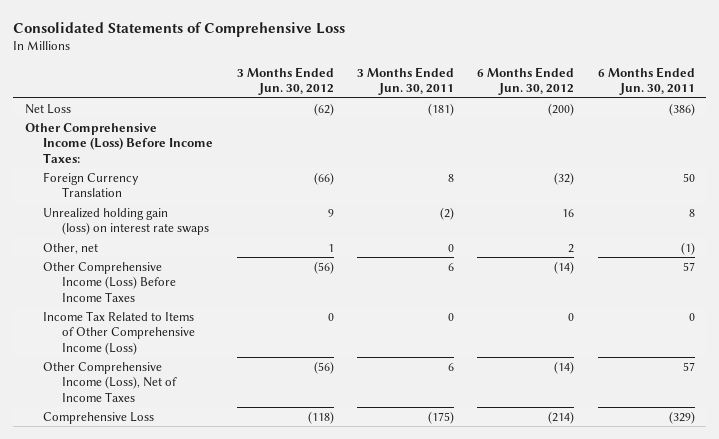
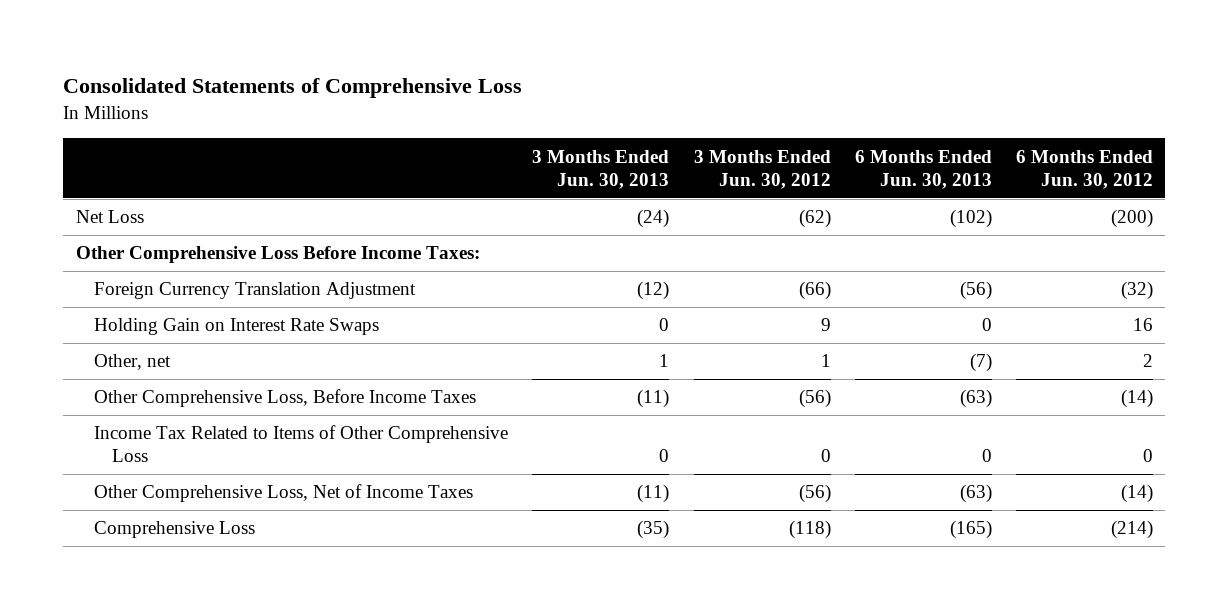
[356,66,454,96] 3 Months Ended Jun. 30, 2011 -> none
[597,66,695,96] 6 Months Ended Jun. 30, 2011 -> none
none -> [532,149,670,189] 3 Months Ended Jun. 30, 2013
none -> [854,149,992,189] 6 Months Ended Jun. 30, 2013
[24,122,214,163] Other Comprehensive Income (Loss) Before Income Taxes: -> [75,246,480,264] Other Comprehensive Loss Before Income Taxes:
[43,171,140,198] Foreign Currency Translation -> [94,282,417,300] Foreign Currency Translation Adjustment
[43,207,209,236] Unrealized holding gain (loss) on interest rate swaps -> [94,318,380,336] Holding Gain on Interest Rate Swaps
[43,261,176,302] Other Comprehensive Income (Loss) Before Income Taxes -> [94,389,477,408] Other Comprehensive Loss, Before Income Taxes
[43,310,195,355] Income Tax Related to Items of Other Comprehensive Income (Loss) -> [94,425,509,463] Income Tax Related to Items of Other Comprehensive Loss
[43,361,177,402] Other Comprehensive Income (Loss), Net of Income Taxes -> [94,484,474,503] Other Comprehensive Loss, Net of Income Taxes

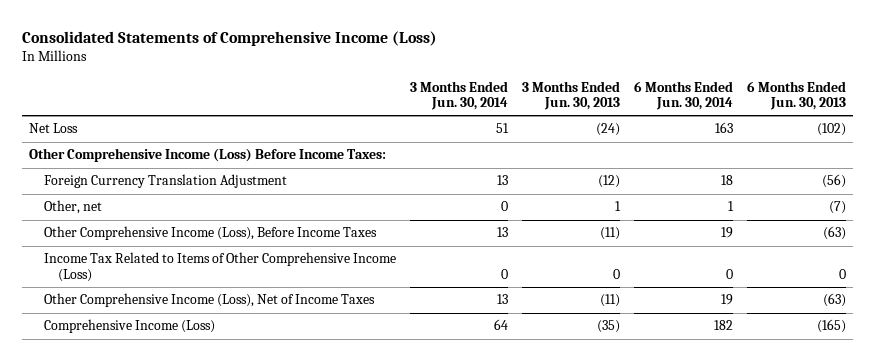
[63,78,523,99] Consolidated Statements of Comprehensive Loss -> [22,30,438,46] Consolidated Statements of Comprehensive Income (Loss)
[693,149,831,189] 3 Months Ended Jun. 30, 2012 -> none
[1016,149,1154,189] 6 Months Ended Jun. 30, 2012 -> none
none -> [409,80,508,110] 3 Months Ended Jun. 30, 2014
none -> [633,80,733,110] 6 Months Ended Jun. 30, 2014
[75,246,480,264] Other Comprehensive Loss Before Income Taxes: -> [29,148,387,163] Other Comprehensive Income (Loss) Before Income Taxes:
[94,318,380,336] Holding Gain on Interest Rate Swaps -> none
[94,389,477,408] Other Comprehensive Loss, Before Income Taxes -> [43,226,377,241] Other Comprehensive Income (Loss), Before Income Taxes
[94,425,509,463] Income Tax Related to Items of Other Comprehensive Loss -> [43,252,396,282] Income Tax Related to Items of Other Comprehensive Income (Loss)
[94,484,474,503] Other Comprehensive Loss, Net of Income Taxes -> [43,293,375,308] Other Comprehensive Income (Loss), Net of Income Taxes
[94,521,256,539] Comprehensive Loss -> [43,319,215,334] Comprehensive Income (Loss)

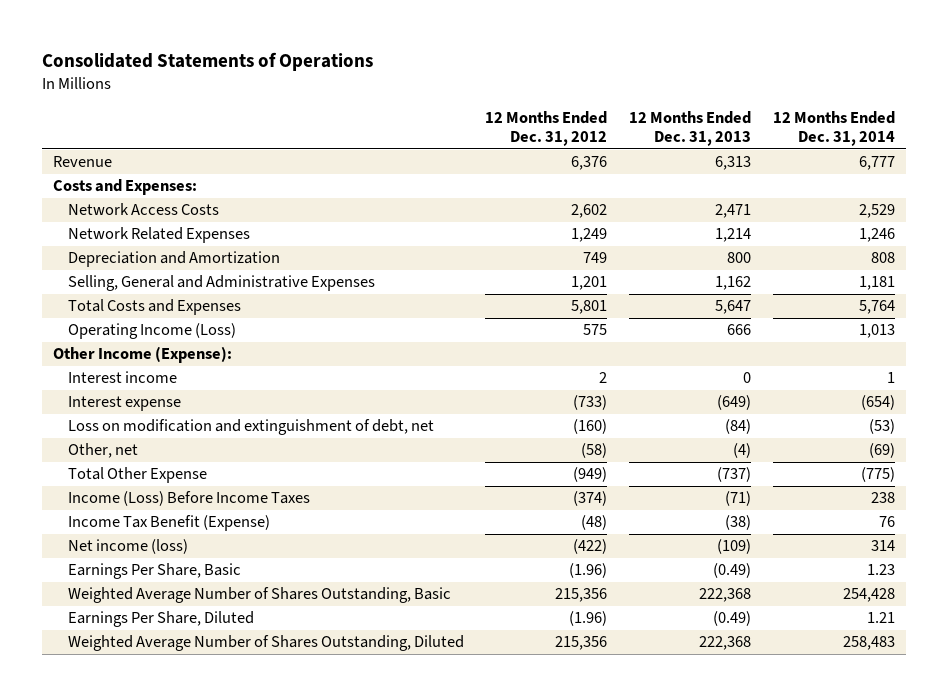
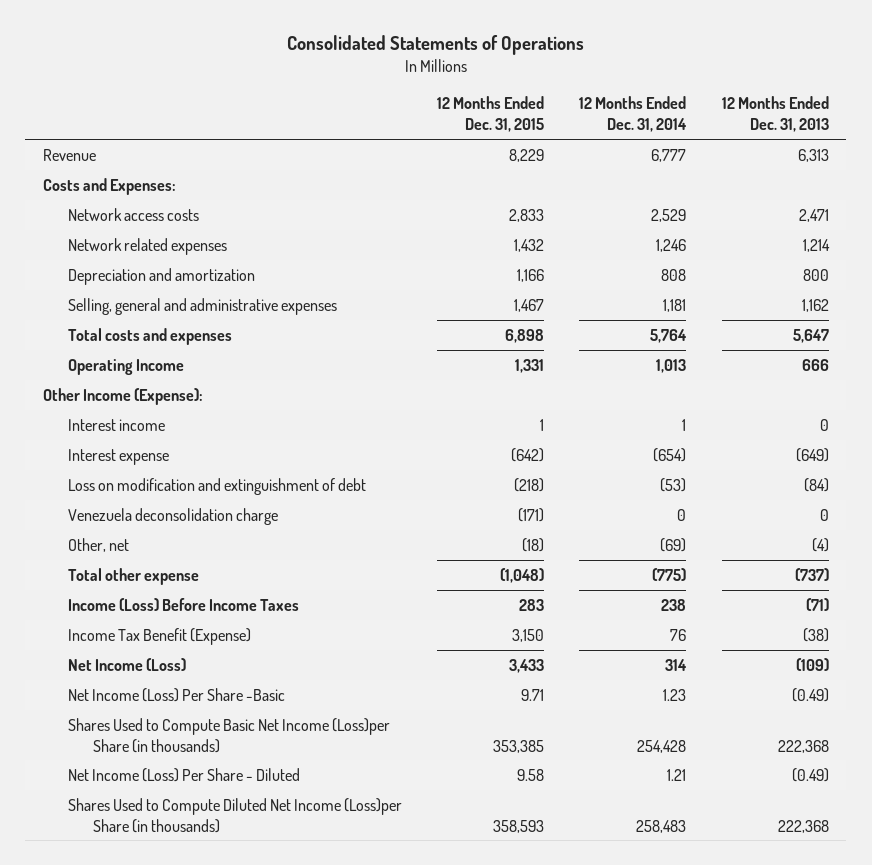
[485,110,608,147] 12 Months Ended Dec. 31, 2012 -> none
none -> [437,96,545,133] 12 Months Ended Dec. 31, 2015
[67,203,219,216] Network Access Costs -> [67,207,199,221] Network access costs
[67,227,250,244] Network Related Expenses -> [67,237,227,255] Network related expenses
[67,251,280,268] Depreciation and Amortization -> [67,267,255,285] Depreciation and amortization
[67,275,375,292] Selling, General and Administrative Expenses -> [67,297,337,315] Selling, general and administrative expenses
[67,299,241,316] Total Costs and Expenses -> [67,327,232,345] Total costs and expenses
[67,323,236,340] Operating Income (Loss) -> [67,358,184,375] Operating Income
[67,419,434,436] Loss on modification and extinguishment of debt, net -> [67,477,366,495] Loss on modification and extinguishment of debt
none -> [67,507,278,525] Venezuela deconsolidation charge
[67,467,207,484] Total Other Expense -> [67,567,199,585] Total other expense
[67,539,188,555] Net income (loss) -> [67,657,186,671] Net Income (Loss)
[67,563,241,580] Earnings Per Share, Basic -> [67,687,285,702] Net Income (Loss) Per Share -Basic
[67,587,451,604] Weighted Average Number of Shares Outstanding, Basic -> [67,717,390,753] Shares Used to Compute Basic Net Income (Loss)per Share (in thousands)
[67,611,254,628] Earnings Per Share, Diluted -> [67,767,300,782] Net Income (Loss) Per Share - Diluted
[67,635,464,652] Weighted Average Number of Shares Outstanding, Diluted -> [67,797,402,833] Shares Used to Compute Diluted Net Income (Loss)per Share (in thousands)

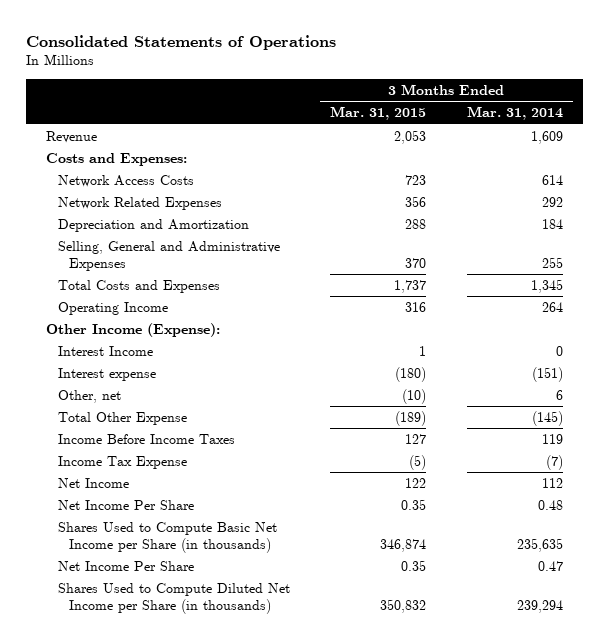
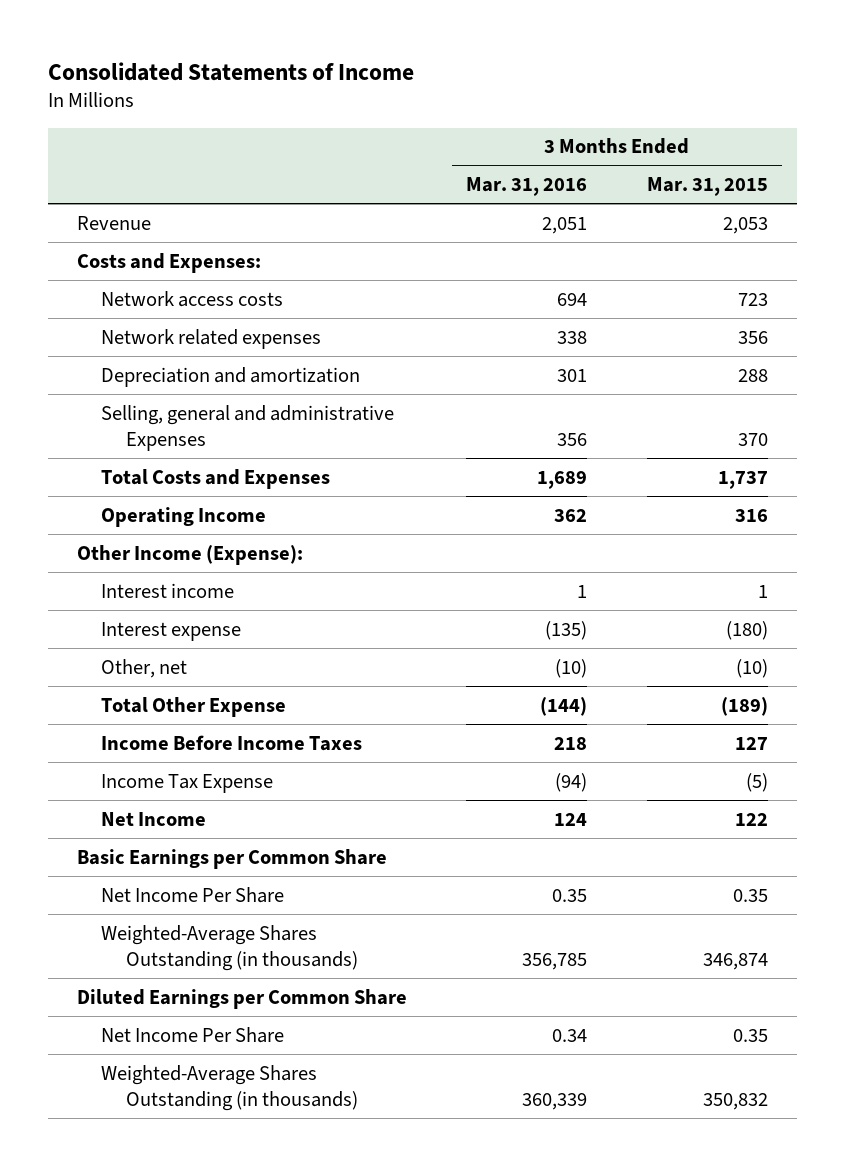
[26,35,337,51] Consolidated Statements of Operations -> [47,61,414,81] Consolidated Statements of Income
[466,106,563,121] Mar. 31, 2014 -> none
none -> [466,177,588,197] Mar. 31, 2016
[57,174,194,187] Network Access Costs -> [101,290,284,307] Network access costs
[57,196,222,210] Network Related Expenses -> [101,328,322,349] Network related expenses
[57,218,249,232] Depreciation and Amortization -> [101,366,361,387] Depreciation and amortization
[57,240,280,271] Selling, General and Administrative Expenses -> [101,404,395,451] Selling, general and administrative Expenses
[57,345,153,356] Interest Income -> [101,582,235,598] Interest income
none -> [77,848,388,869] Basic Earnings per Common Share
[57,521,277,553] Shares Used to Compute Basic Net Income per Share (in thousands) -> [101,924,358,971] Weighted-Average Shares Outstanding (in thousands)
none -> [77,988,408,1009] Diluted Earnings per Common Share
[57,582,290,614] Shares Used to Compute Diluted Net Income per Share (in thousands) -> [101,1064,358,1111] Weighted-Average Shares Outstanding (in thousands)

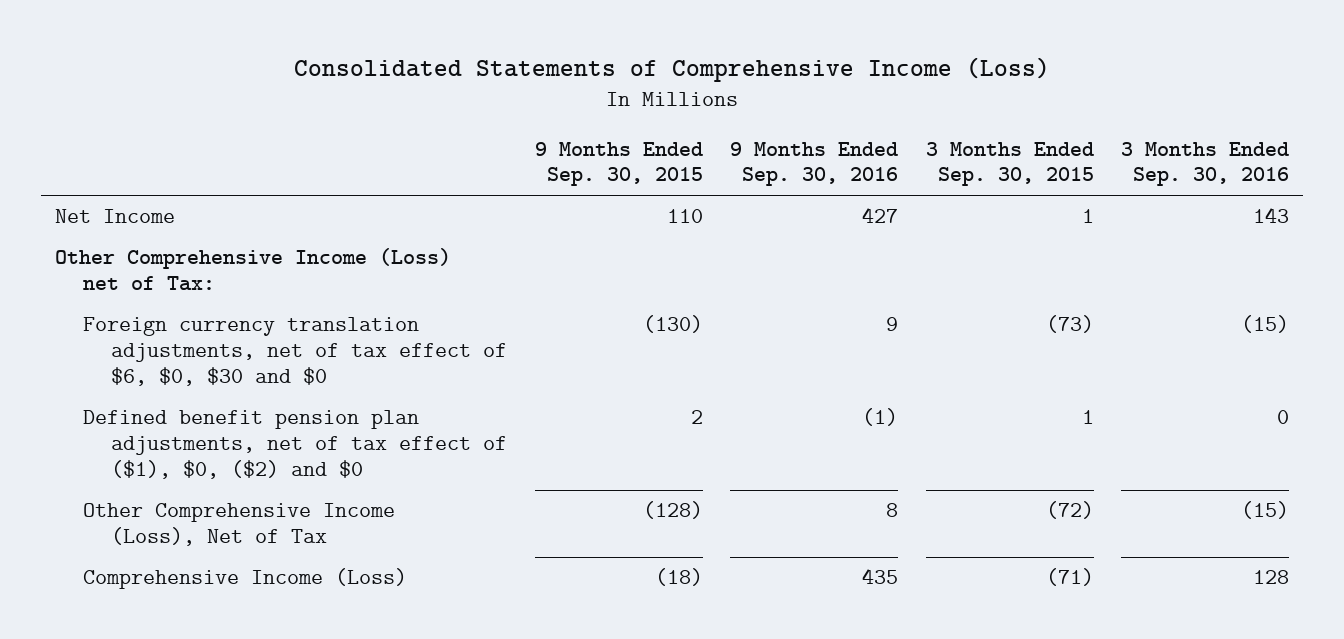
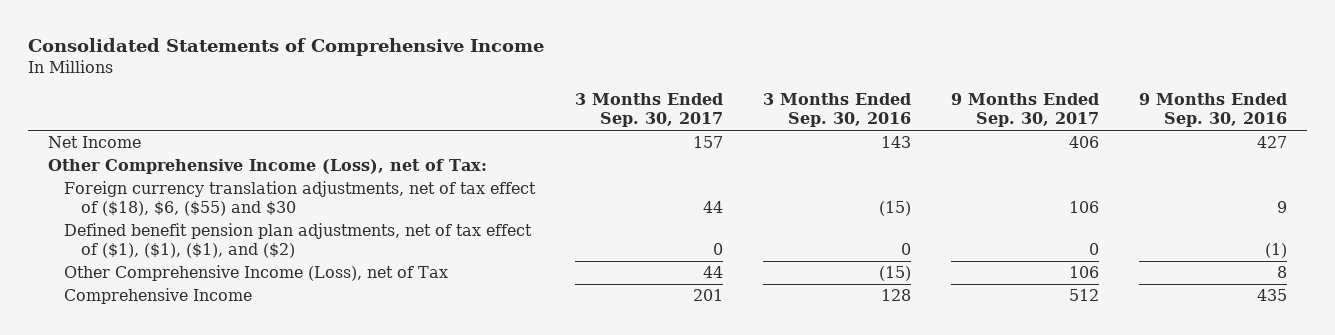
[293,56,1050,82] Consolidated Statements of Comprehensive Income (Loss) -> [28,37,545,56] Consolidated Statements of Comprehensive Income
[534,141,703,187] 9 Months Ended Sep. 30, 2015 -> none
[925,141,1094,187] 3 Months Ended Sep. 30, 2015 -> none
none -> [575,93,724,128] 3 Months Ended Sep. 30, 2017
none -> [950,93,1099,128] 9 Months Ended Sep. 30, 2017
[54,248,451,292] Other Comprehensive Income (Loss) net of Tax: -> [47,159,487,175] Other Comprehensive Income (Loss), net of Tax:
[83,317,508,387] Foreign currency translation adjustments, net of tax effect of $6, $0, $30 and $0 -> [64,181,537,217] Foreign currency translation adjustments, net of tax effect of ($18), $6, ($55) and $30
[83,410,508,480] Defined benefit pension plan adjustments, net of tax effect of ($1), $0, ($2) and $0 -> [64,223,533,259] Defined benefit pension plan adjustments, net of tax effect of ($1), ($1), ($1), and ($2)
[83,503,396,547] Other Comprehensive Income (Loss), Net of Tax -> [64,265,449,282] Other Comprehensive Income (Loss), net of Tax
[83,568,408,590] Comprehensive Income (Loss) -> [64,288,253,305] Comprehensive Income

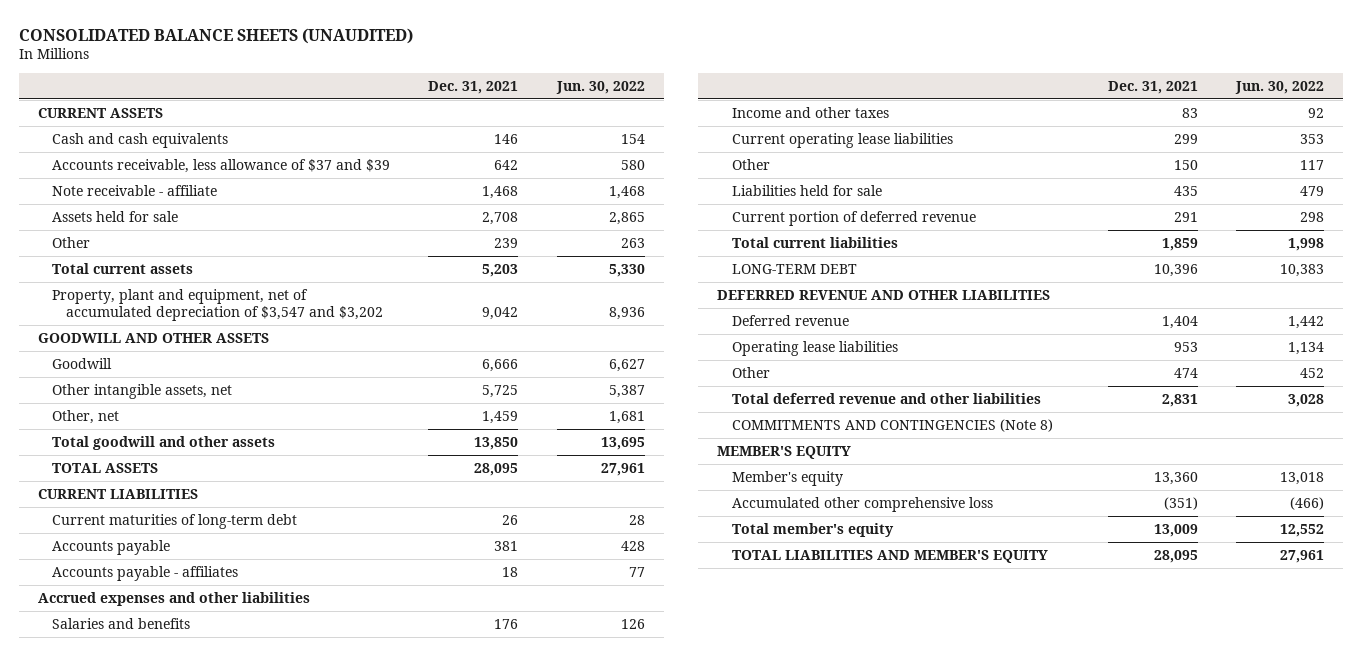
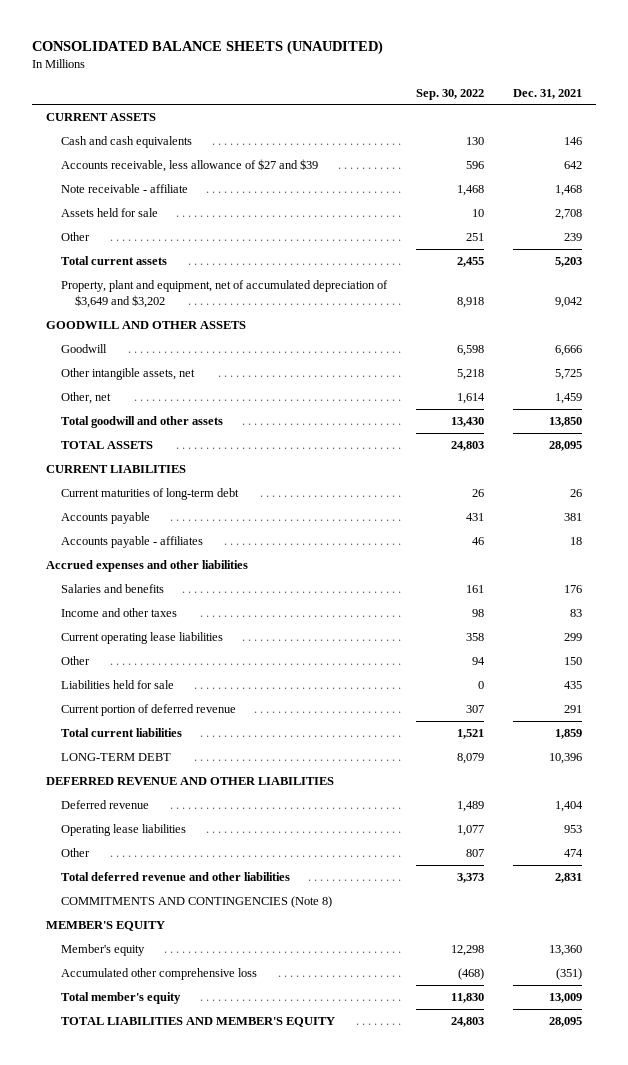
[555,80,645,94] Jun. 30, 2022 -> none
none -> [415,88,484,100] Sep. 30, 2022
[52,158,391,173] Accounts receivable, less allowance of $37 and $39 -> [60,159,318,173] Accounts receivable, less allowance of $27 and $39
[52,288,384,322] Property, plant and equipment, net of accumulated depreciation of $3,547 and $3,202 -> [60,280,388,309] Property, plant and equipment, net of accumulated depreciation of $3,649 and $3,202

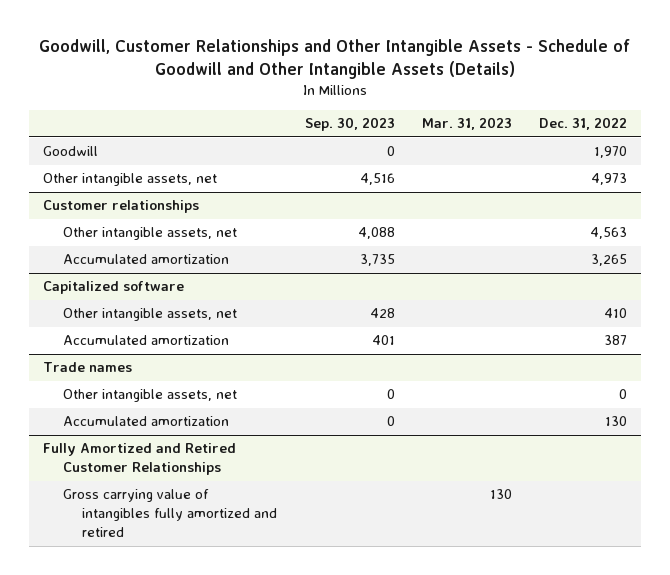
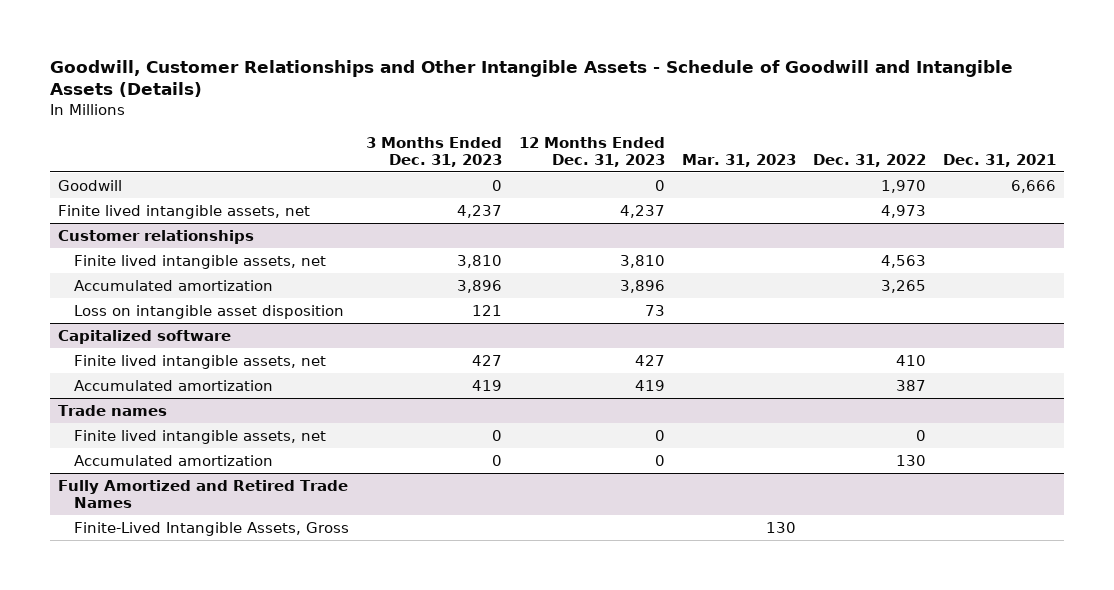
[39,39,631,80] Goodwill, Customer Relationships and Other Intangible Assets - Schedule of Goodwill and Other Intangible Assets (Details) -> [49,59,1013,98] Goodwill, Customer Relationships and Other Intangible Assets - Schedule of Goodwill and Intangible Assets (Details)
[304,117,395,132] Sep. 30, 2023 -> none
none -> [366,136,503,167] 3 Months Ended Dec. 31, 2023
none -> [519,136,666,167] 12 Months Ended Dec. 31, 2023
none -> [942,153,1056,167] Dec. 31, 2021
[42,173,217,187] Other intangible assets, net -> [58,204,311,219] Finite lived intangible assets, net
[62,227,237,241] Other intangible assets, net -> [74,254,327,269] Finite lived intangible assets, net
none -> [74,304,345,319] Loss on intangible asset disposition
[62,308,237,322] Other intangible assets, net -> [74,354,327,369] Finite lived intangible assets, net
[62,389,237,403] Other intangible assets, net -> [74,429,327,444] Finite lived intangible assets, net
[42,443,236,476] Fully Amortized and Retired Customer Relationships -> [58,479,349,508] Fully Amortized and Retired Trade Names
[62,489,278,538] Gross carrying value of intangibles fully amortized and retired -> [74,521,350,536] Finite-Lived Intangible Assets, Gross

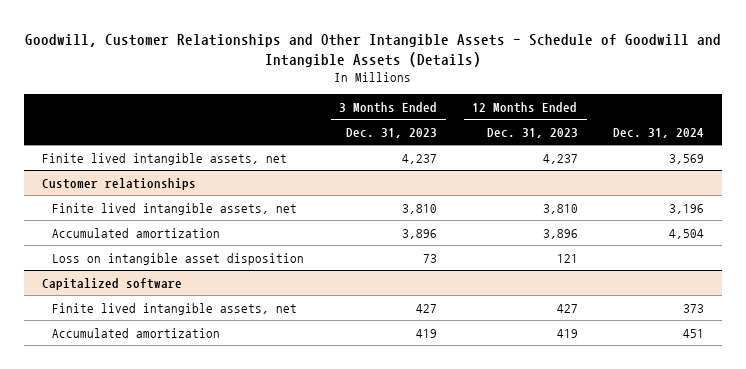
[681,153,796,167] Mar. 31, 2023 -> none
[812,153,926,167] Dec. 31, 2022 -> none
[942,153,1056,167] Dec. 31, 2021 -> none
none -> [613,127,705,138] Dec. 31, 2024
[58,179,123,191] Goodwill -> none
[472,304,503,316] 121 -> [423,253,438,263] 73
[645,304,666,316] 73 -> [556,253,578,263] 121
[58,404,168,416] Trade names -> none
[74,429,327,444] Finite lived intangible assets, net -> none
[74,454,274,466] Accumulated amortization -> none
[58,479,349,508] Fully Amortized and Retired Trade Names -> none
[74,521,350,536] Finite-Lived Intangible Assets, Gross -> none

